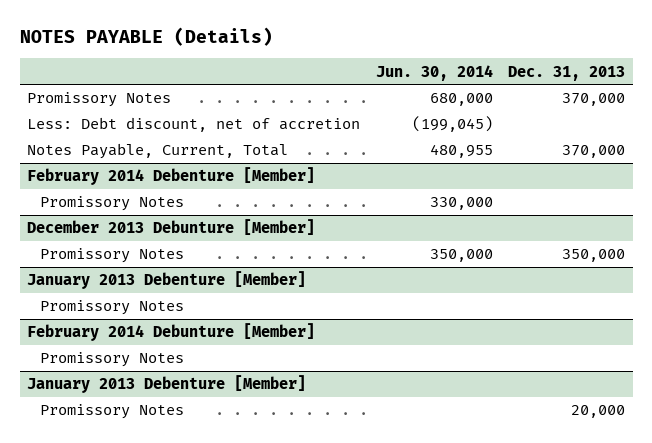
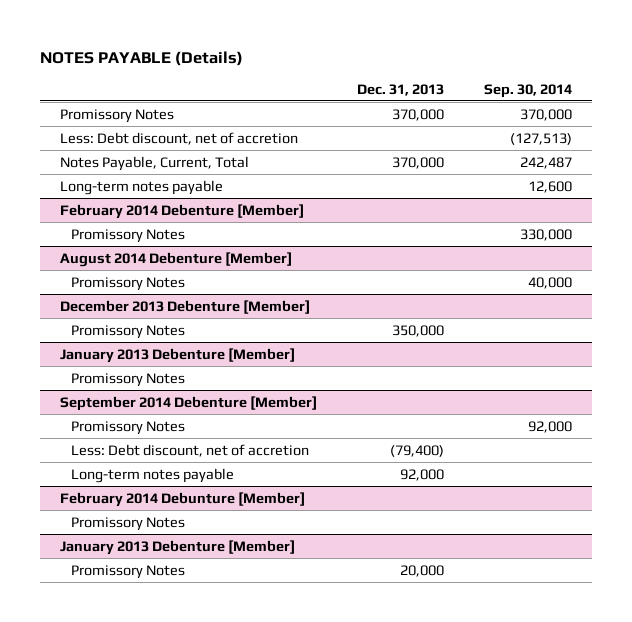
[375,64,493,81] Jun. 30, 2014 -> none
none -> [483,83,572,98] Sep. 30, 2014
none -> [60,179,224,195] Long-term notes payable
none -> [60,251,293,267] August 2014 Debenture [Member]
none -> [71,276,186,291] Promissory Notes
[27,219,316,236] December 2013 Debunture [Member] -> [60,299,311,314] December 2013 Debenture [Member]
none -> [60,395,318,411] September 2014 Debenture [Member]
none -> [71,420,186,435] Promissory Notes
none -> [71,443,310,457] Less: Debt discount, net of accretion
none -> [71,467,235,483] Long-term notes payable

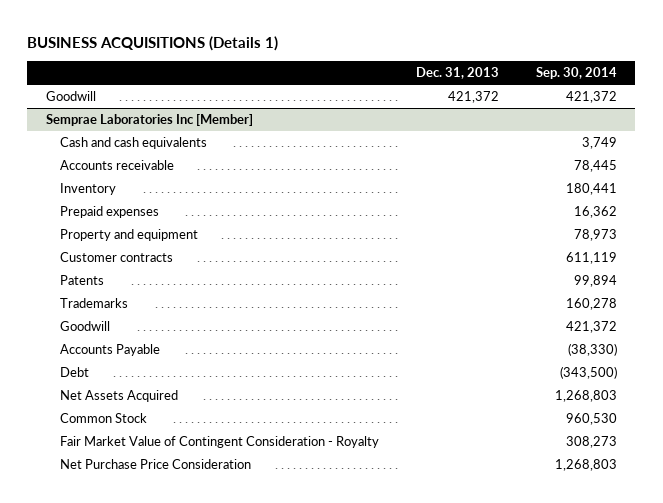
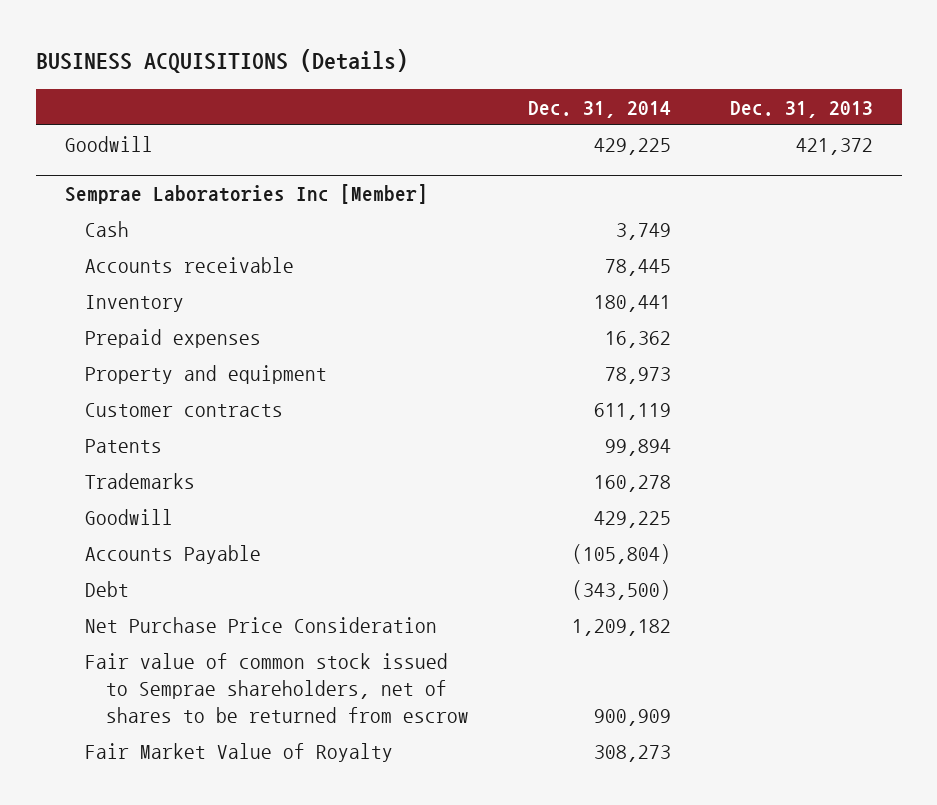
[27,35,279,51] BUSINESS ACQUISITIONS (Details 1) -> [35,49,408,74] BUSINESS ACQUISITIONS (Details)
[536,67,618,80] Sep. 30, 2014 -> none
none -> [527,100,671,118] Dec. 31, 2014
[60,137,208,150] Cash and cash equivalents -> [85,220,130,237] Cash
[60,390,179,403] Net Assets Acquired -> none
[60,413,148,424] Common Stock -> none
[60,436,380,449] Fair Market Value of Contingent Consideration - Royalty -> none
none -> [85,652,470,724] Fair value of common stock issued to Semprae shareholders, net of shares to be returned from escrow
none -> [85,742,394,762] Fair Market Value of Royalty

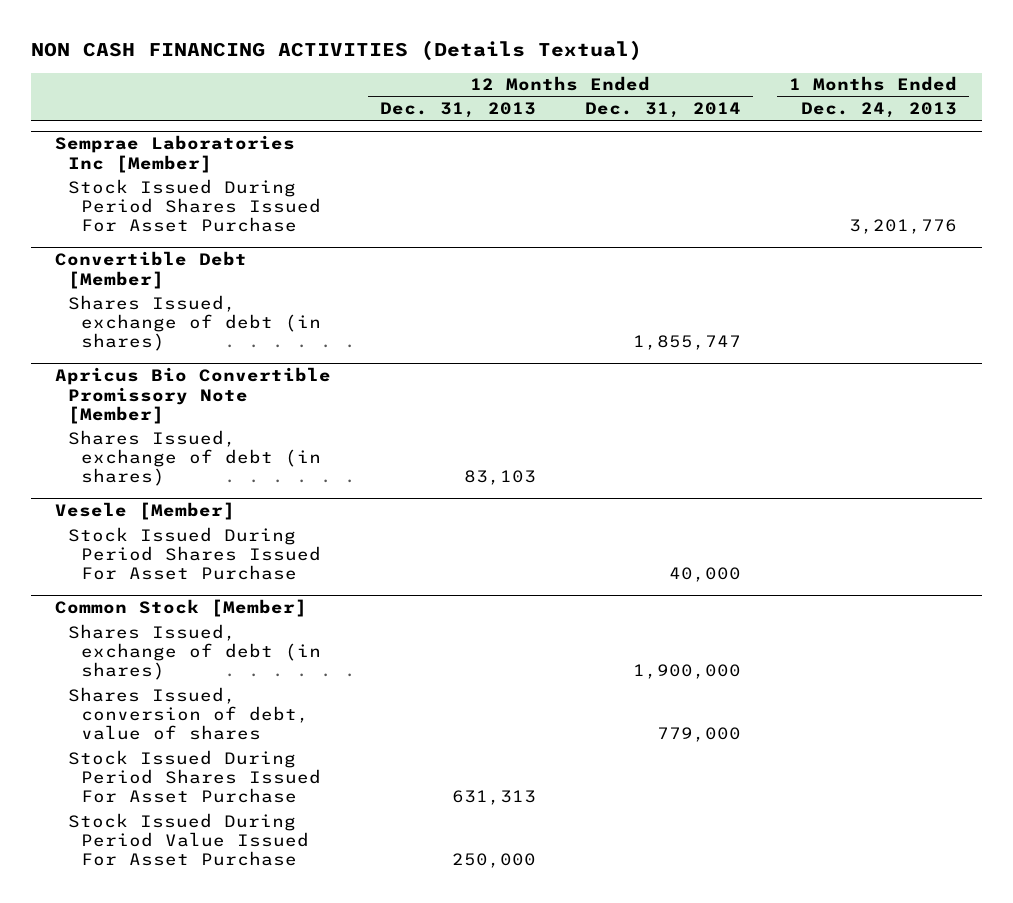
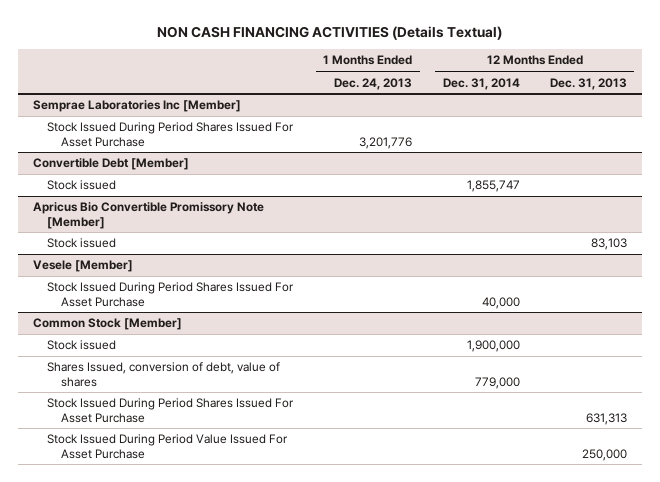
[68,294,321,352] Shares Issued, exchange of debt (in shares) -> [46,180,116,191] Stock issued
[68,429,321,487] Shares Issued, exchange of debt (in shares) -> [46,238,116,249] Stock issued
[68,623,321,681] Shares Issued, exchange of debt (in shares) -> [46,340,116,351] Stock issued

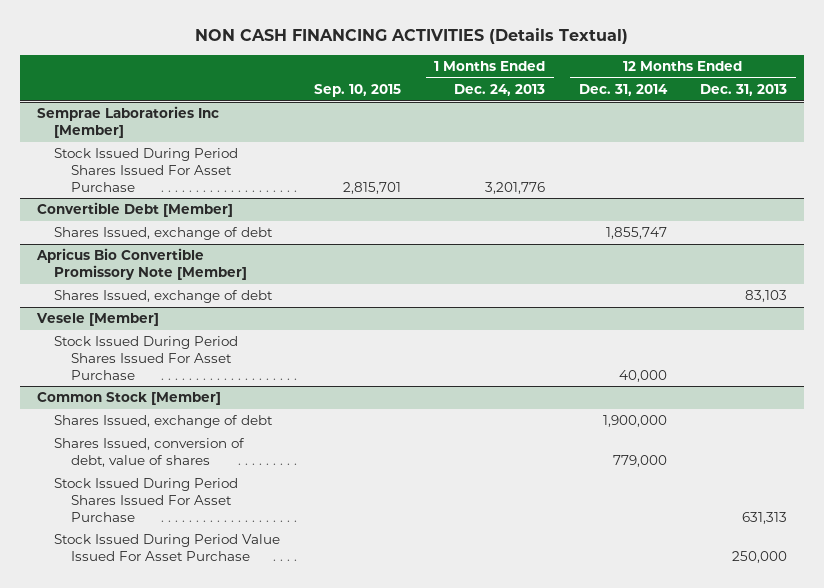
none -> [313,84,401,98] Sep. 10, 2015
[46,180,116,191] Stock issued -> [54,227,274,241] Shares Issued, exchange of debt
[46,238,116,249] Stock issued -> [54,290,274,304] Shares Issued, exchange of debt
[46,340,116,351] Stock issued -> [54,415,274,429] Shares Issued, exchange of debt

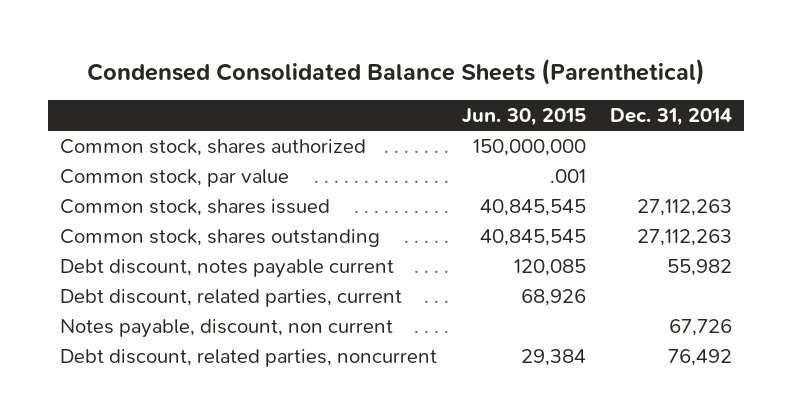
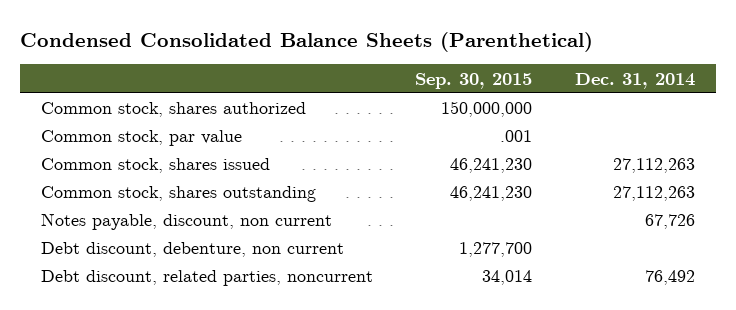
[461,107,586,126] Jun. 30, 2015 -> none
none -> [415,72,533,89] Sep. 30, 2015
[60,258,395,278] Debt discount, notes payable current -> none
[60,288,403,307] Debt discount, related parties, current -> none
none -> [40,242,344,258] Debt discount, debenture, non current

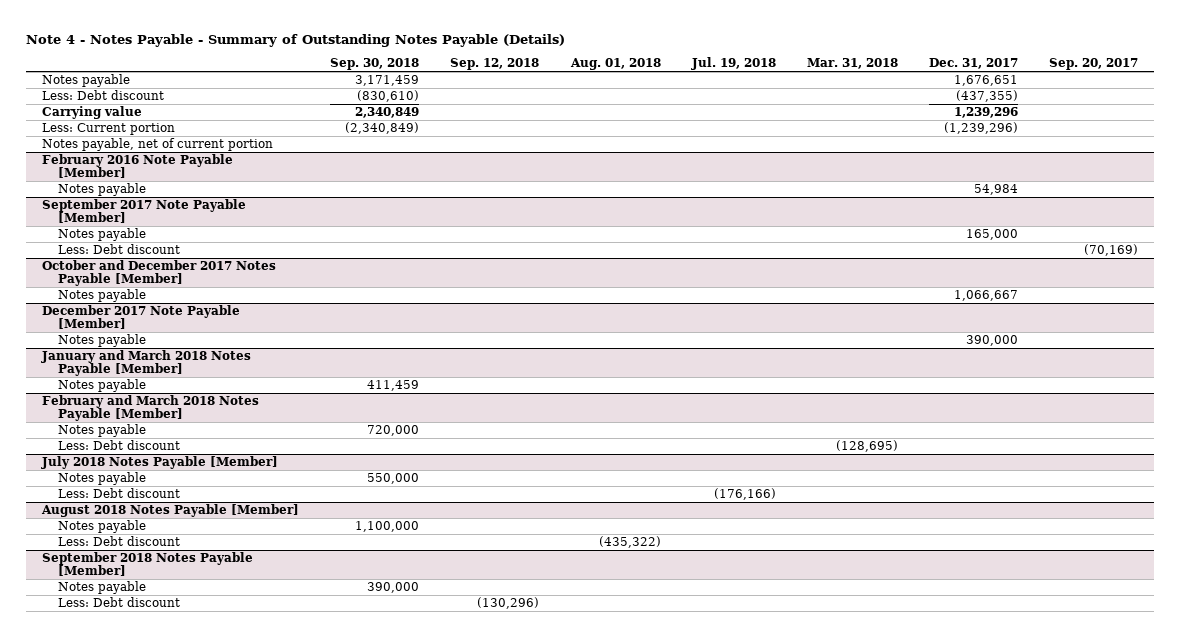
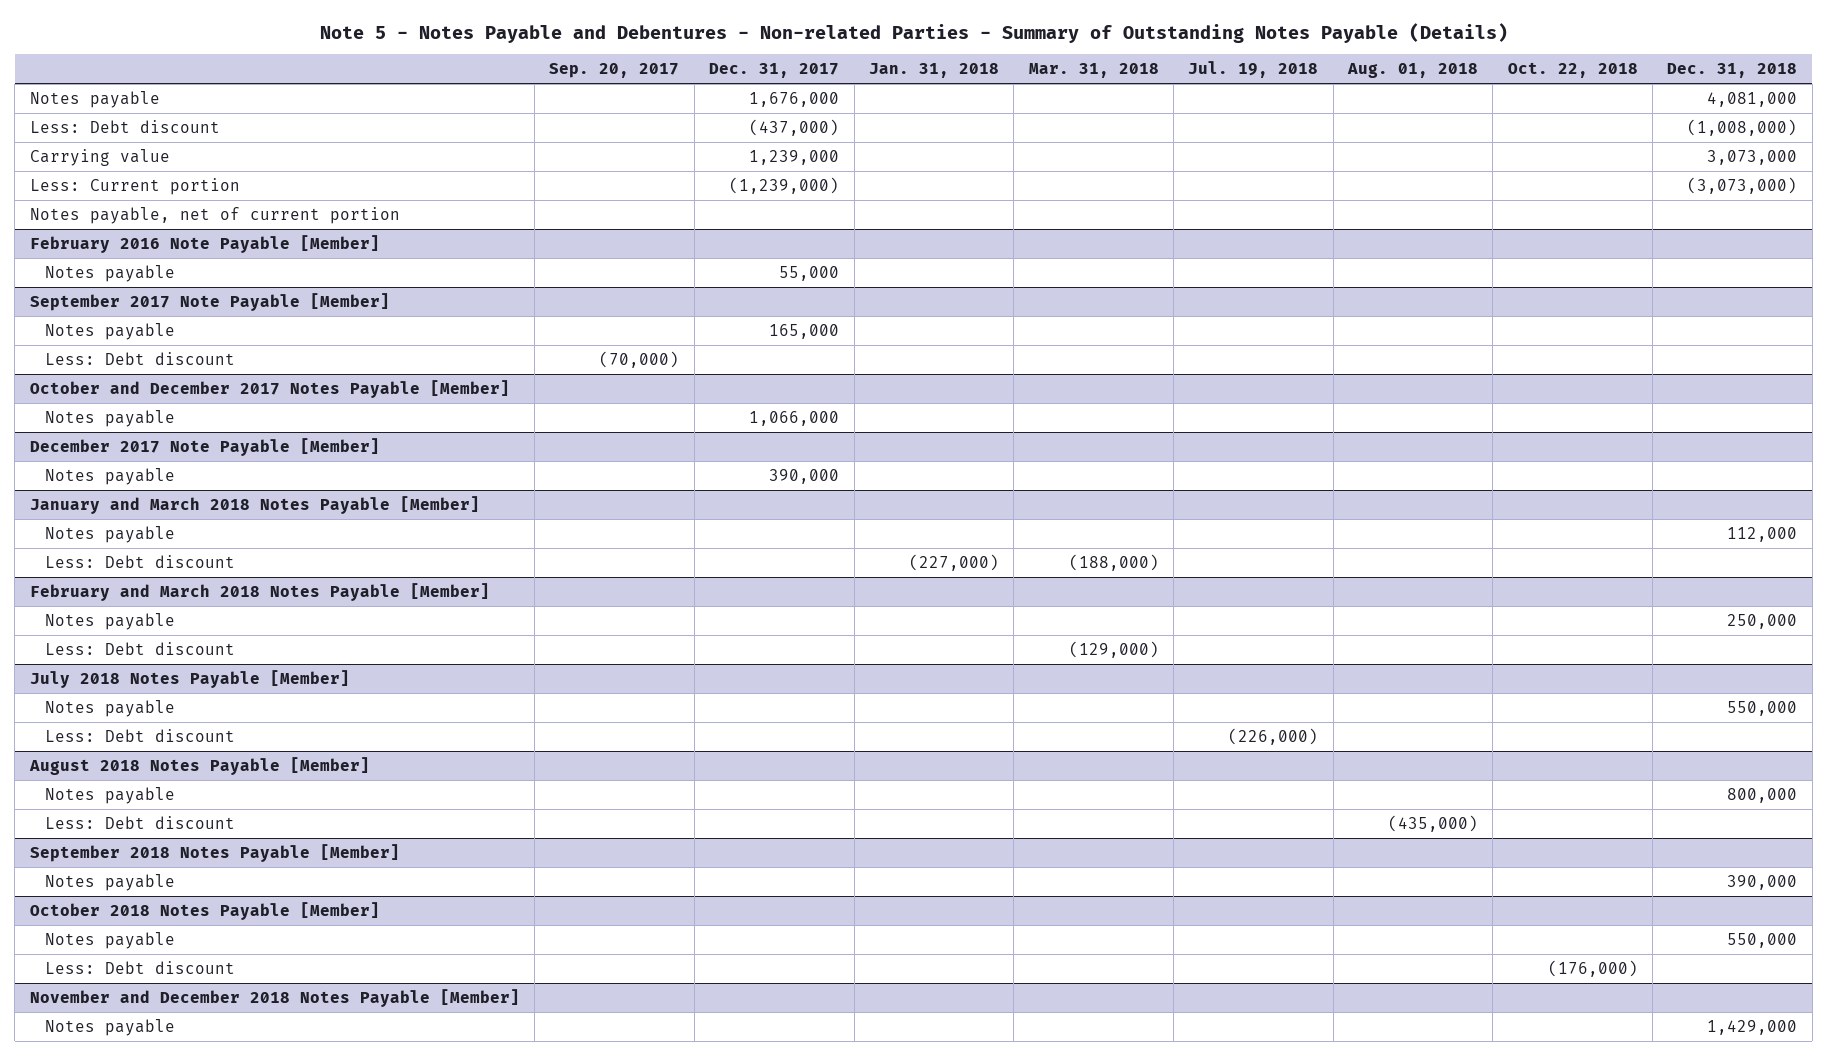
[26,33,566,47] Note 4 - Notes Payable - Summary of Outstanding Notes Payable (Details) -> [319,22,1508,43] Note 5 - Notes Payable and Debentures - Non-related Parties - Summary of Outstanding Notes Payable (Details)
[330,58,420,71] Sep. 30, 2018 -> none
[450,58,540,71] Sep. 12, 2018 -> none
none -> [868,63,999,79] Jan. 31, 2018
none -> [1507,62,1638,79] Oct. 22, 2018
none -> [1667,63,1798,79] Dec. 31, 2018
[954,75,1019,87] 1,676,651 -> [749,91,840,107] 1,676,000
[956,90,1019,103] (437,355) -> [749,118,840,136] (437,000)
[954,107,1019,119] 1,239,296 -> [749,149,840,165] 1,239,000
[944,122,1019,135] (1,239,296) -> [729,176,840,194] (1,239,000)
[974,184,1019,196] 54,984 -> [779,265,840,281] 55,000
[1084,244,1139,257] (70,169) -> [599,350,680,368] (70,000)
[954,290,1019,302] 1,066,667 -> [749,410,840,426] 1,066,000
none -> [45,554,236,568] Less: Debt discount
[835,440,898,453] (128,695) -> [1068,640,1159,658] (129,000)
[713,488,776,501] (176,166) -> [1228,727,1319,745] (226,000)
[598,536,661,549] (435,322) -> [1388,814,1479,832] (435,000)
[58,597,181,608] Less: Debt discount -> none
none -> [29,901,380,920] October 2018 Notes Payable [Member]
none -> [45,931,176,949] Notes payable
none -> [45,960,236,974] Less: Debt discount
none -> [29,988,520,1007] November and December 2018 Notes Payable [Member]
none -> [45,1018,176,1036] Notes payable

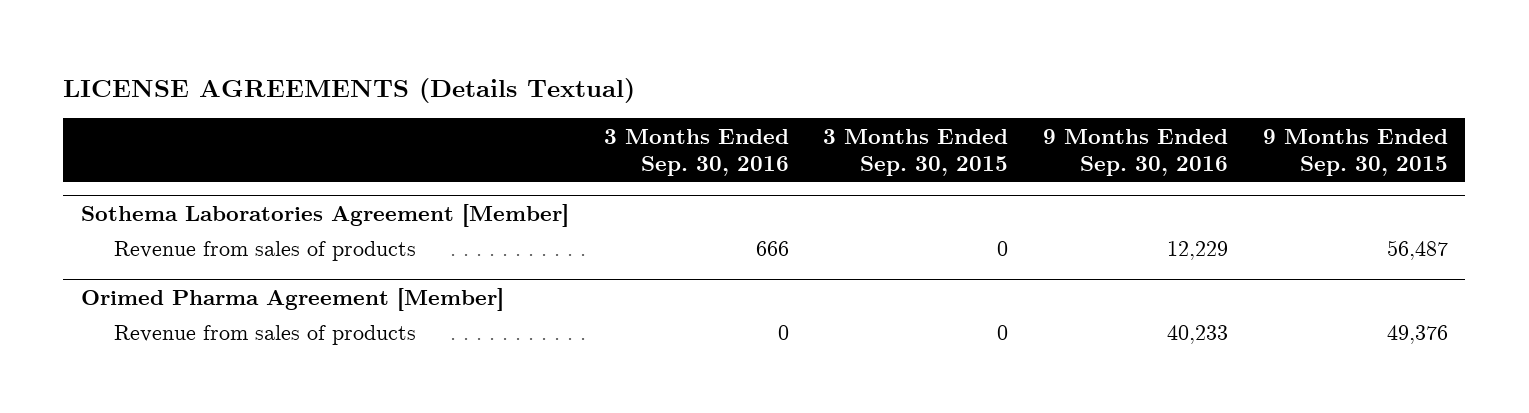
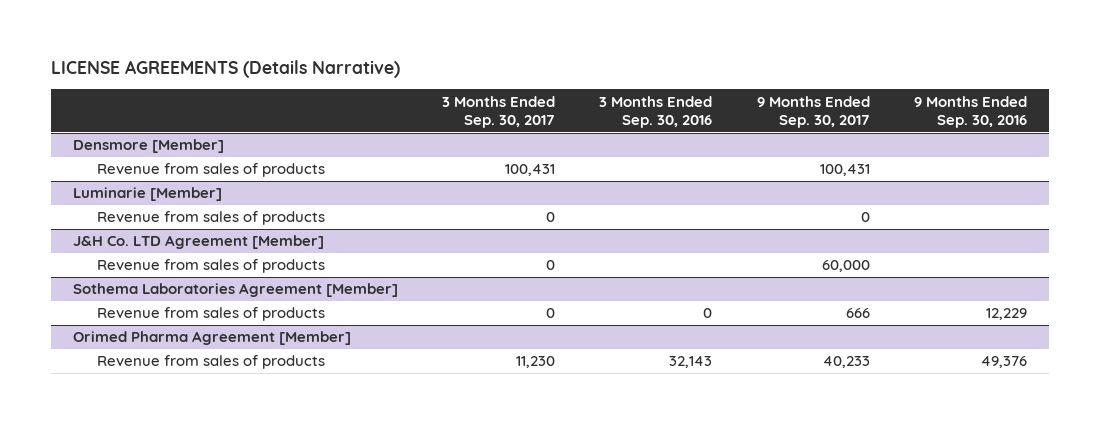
[63,77,636,103] LICENSE AGREEMENTS (Details Textual) -> [50,60,400,79] LICENSE AGREEMENTS (Details Narrative)
[823,128,1009,177] 3 Months Ended Sep. 30, 2015 -> none
[1262,128,1448,177] 9 Months Ended Sep. 30, 2015 -> none
none -> [441,95,555,129] 3 Months Ended Sep. 30, 2017
none -> [756,95,870,129] 9 Months Ended Sep. 30, 2017
none -> [72,139,224,154] Densmore [Member]
none -> [96,163,325,178] Revenue from sales of products
none -> [72,187,222,202] Luminarie [Member]
none -> [96,211,325,226] Revenue from sales of products
none -> [72,235,324,250] J&H Co. LTD Agreement [Member]
none -> [96,259,325,274] Revenue from sales of products
[755,241,789,257] 666 -> [703,308,713,319] 0
[777,325,789,341] 0 -> [669,356,713,369] 32,143
[1167,325,1229,345] 40,233 -> [980,356,1027,369] 49,376

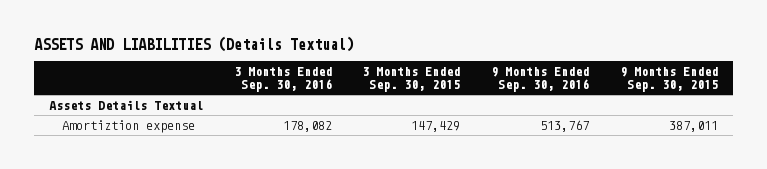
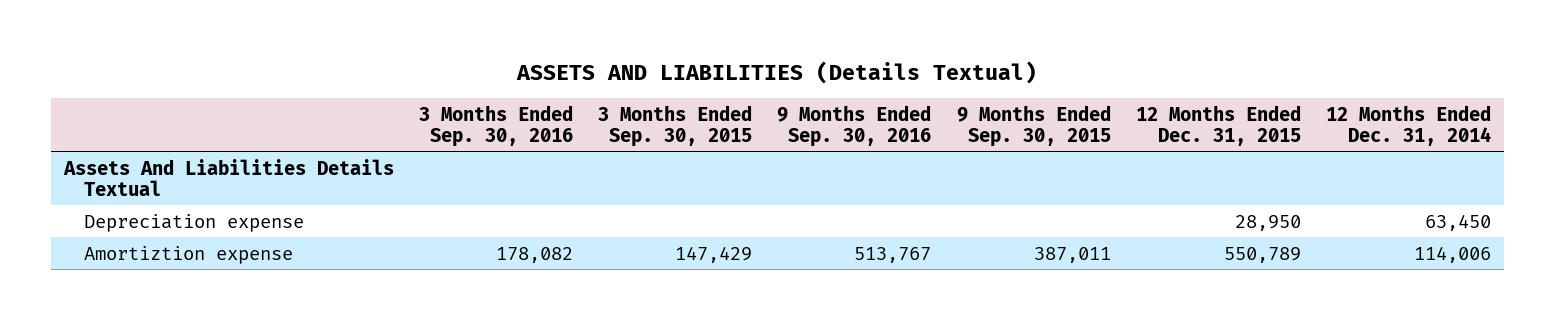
none -> [1135,104,1301,146] 12 Months Ended Dec. 31, 2015
none -> [1326,104,1492,146] 12 Months Ended Dec. 31, 2014
[48,99,203,110] Assets Details Textual -> [62,158,394,196] Assets And Liabilities Details Textual
none -> [84,213,305,232] Depreciation expense

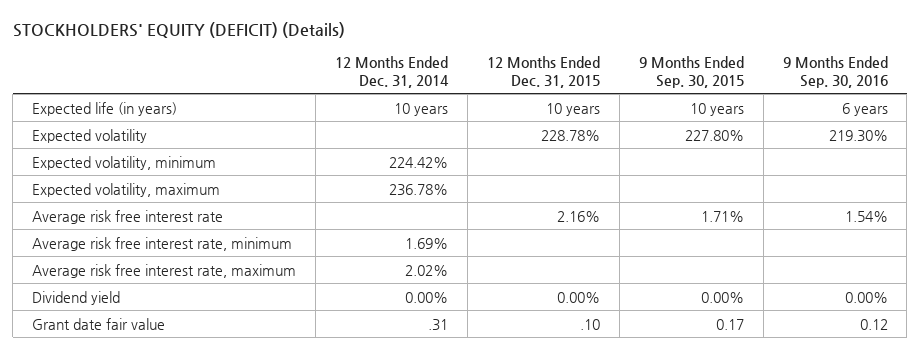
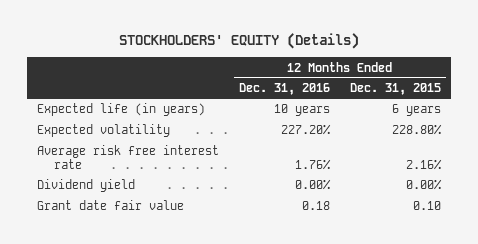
[12,21,345,38] STOCKHOLDERS' EQUITY (DEFICIT) (Details) -> [119,33,360,50] STOCKHOLDERS' EQUITY (Details)
[335,56,450,88] 12 Months Ended Dec. 31, 2014 -> none
[638,56,744,88] 9 Months Ended Sep. 30, 2015 -> none
[782,56,888,88] 9 Months Ended Sep. 30, 2016 -> none
none -> [239,83,331,96] Dec. 31, 2016
[32,155,217,170] Expected volatility, minimum -> none
[32,182,221,197] Expected volatility, maximum -> none
[545,102,600,116] 10 years -> [392,104,442,117] 6 years
[540,129,600,141] 228.78% -> [392,124,443,136] 228.80%
[32,236,293,251] Average risk free interest rate, minimum -> none
[32,263,297,278] Average risk free interest rate, maximum -> none
[579,318,600,330] .10 -> [413,201,442,211] 0.10

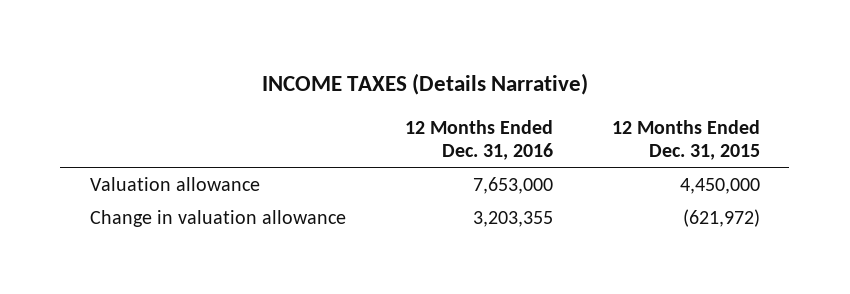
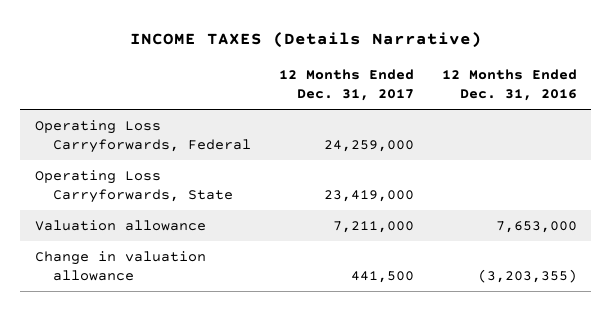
[611,120,760,161] 12 Months Ended Dec. 31, 2015 -> none
none -> [279,69,415,102] 12 Months Ended Dec. 31, 2017
none -> [34,119,251,154] Operating Loss Carryforwards, Federal
none -> [34,169,233,204] Operating Loss Carryforwards, State
[472,210,553,227] 3,203,355 -> [478,269,578,284] (3,203,355)

